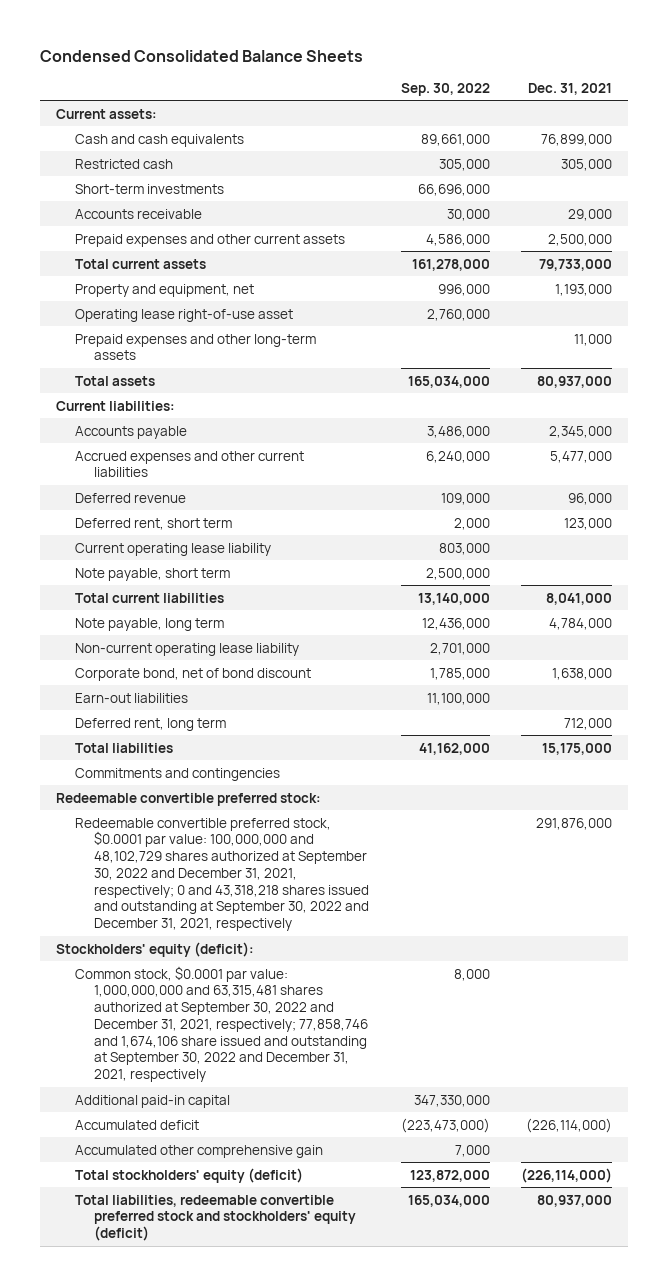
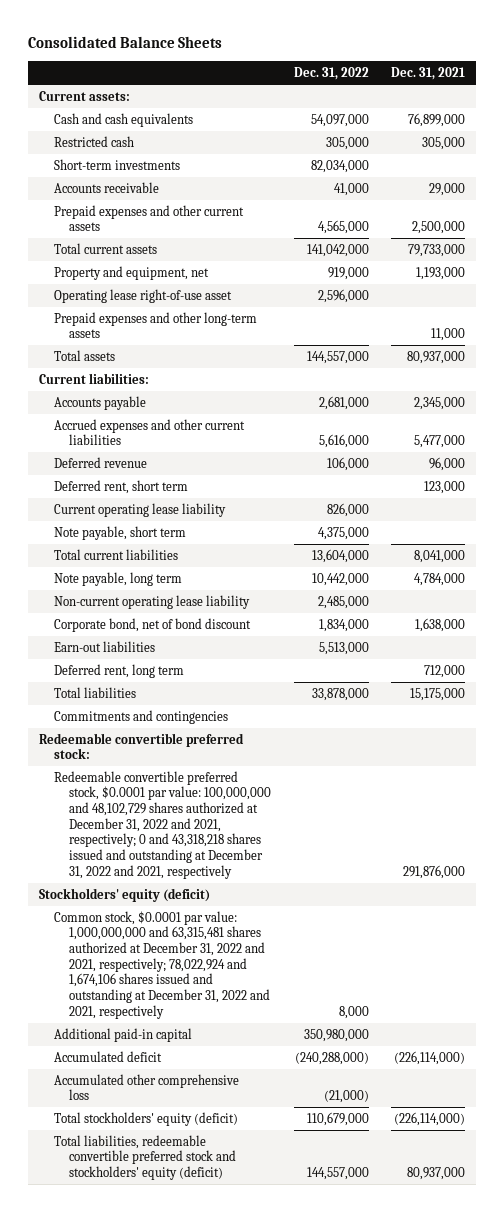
[40,49,364,62] Condensed Consolidated Balance Sheets -> [27,36,222,49] Consolidated Balance Sheets
[400,82,490,96] Sep. 30, 2022 -> none
none -> [293,67,369,81] Dec. 31, 2022
[75,817,369,932] Redeemable convertible preferred stock, $0.0001 par value: 100,000,000 and 48,102,729 shares authorized at September 30, 2022 and December 31, 2021, respectively; 0 and 43,318,218 shares issued and outstanding at September 30, 2022 and December 31, 2021, respectively -> [54,770,272,879] Redeemable convertible preferred stock, $0.0001 par value: 100,000,000 and 48,102,729 shares authorized at December 31, 2022 and 2021, respectively; 0 and 43,318,218 shares issued and outstanding at December 31, 2022 and 2021, respectively
[56,941,255,957] Stockholders' equity (deficit): -> [38,887,210,902] Stockholders' equity (deficit)
[75,965,368,1083] Common stock, $0.0001 par value: 1,000,000,000 and 63,315,481 shares authorized at September 30, 2022 and December 31, 2021, respectively; 77,858,746 and 1,674,106 share issued and outstanding at September 30, 2022 and December 31, 2021, respectively -> [54,910,271,1019] Common stock, $0.0001 par value: 1,000,000,000 and 63,315,481 shares authorized at December 31, 2022 and 2021, respectively; 78,022,924 and 1,674,106 shares issued and outstanding at December 31, 2022 and 2021, respectively
[75,1144,324,1158] Accumulated other comprehensive gain -> [54,1073,240,1101] Accumulated other comprehensive loss

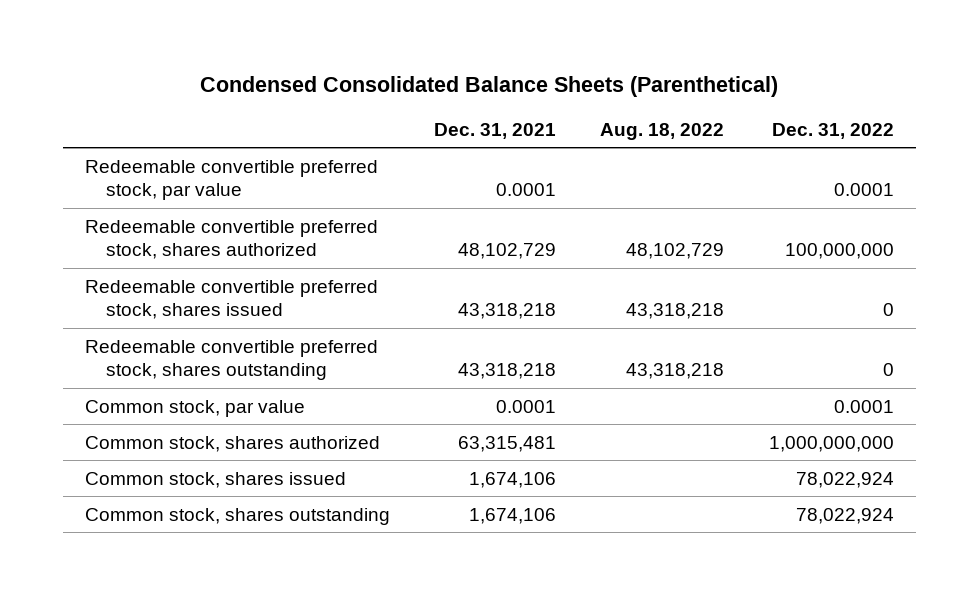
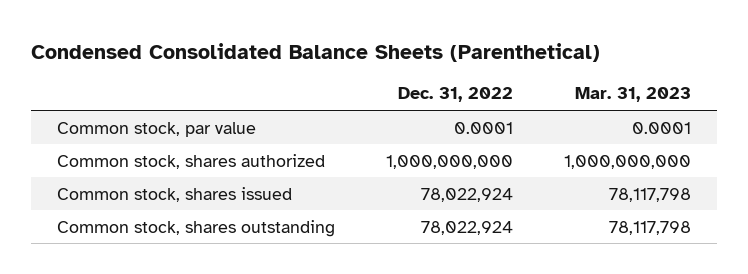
[434,122,557,139] Dec. 31, 2021 -> none
[600,122,725,140] Aug. 18, 2022 -> none
none -> [575,87,692,103] Mar. 31, 2023
[84,159,378,201] Redeemable convertible preferred stock, par value -> none
[84,219,378,260] Redeemable convertible preferred stock, shares authorized -> none
[84,279,378,320] Redeemable convertible preferred stock, shares issued -> none
[84,339,378,381] Redeemable convertible preferred stock, shares outstanding -> none

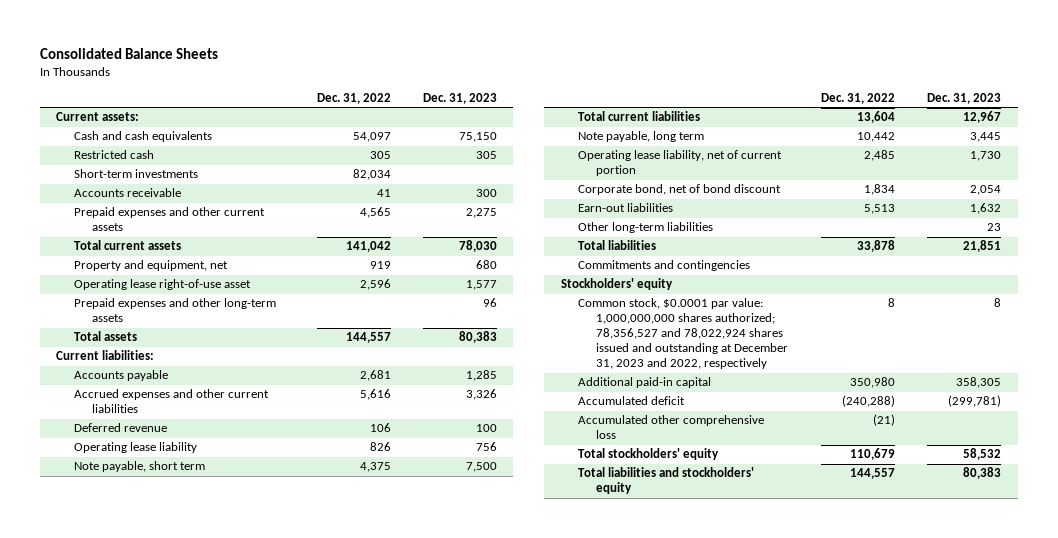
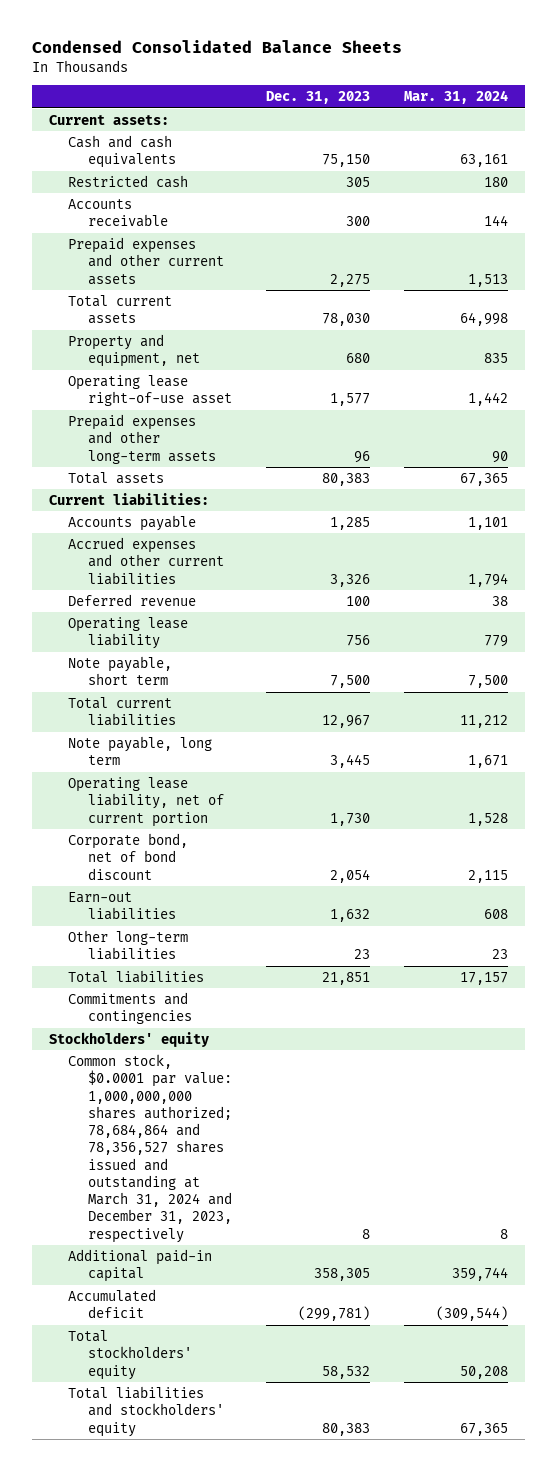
[39,48,218,60] Consolidated Balance Sheets -> [31,40,402,54] Condensed Consolidated Balance Sheets
[316,92,391,104] Dec. 31, 2022 -> none
none -> [404,90,509,105] Mar. 31, 2024
[74,169,199,179] Short-term investments -> none
[578,298,789,370] Common stock, $0.0001 par value: 1,000,000,000 shares authorized; 78,356,527 and 78,022,924 shares issued and outstanding at December 31, 2023 and 2022, respectively -> [68,1054,233,1243] Common stock, $0.0001 par value: 1,000,000,000 shares authorized; 78,684,864 and 78,356,527 shares issued and outstanding at March 31, 2024 and December 31, 2023, respectively
[578,415,765,440] Accumulated other comprehensive loss -> none

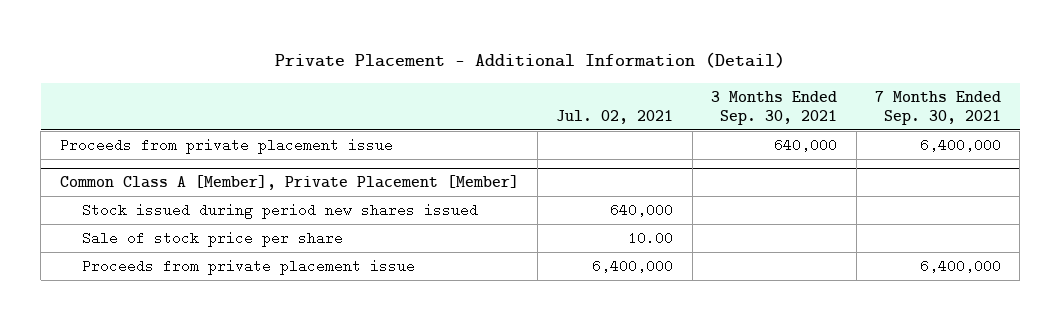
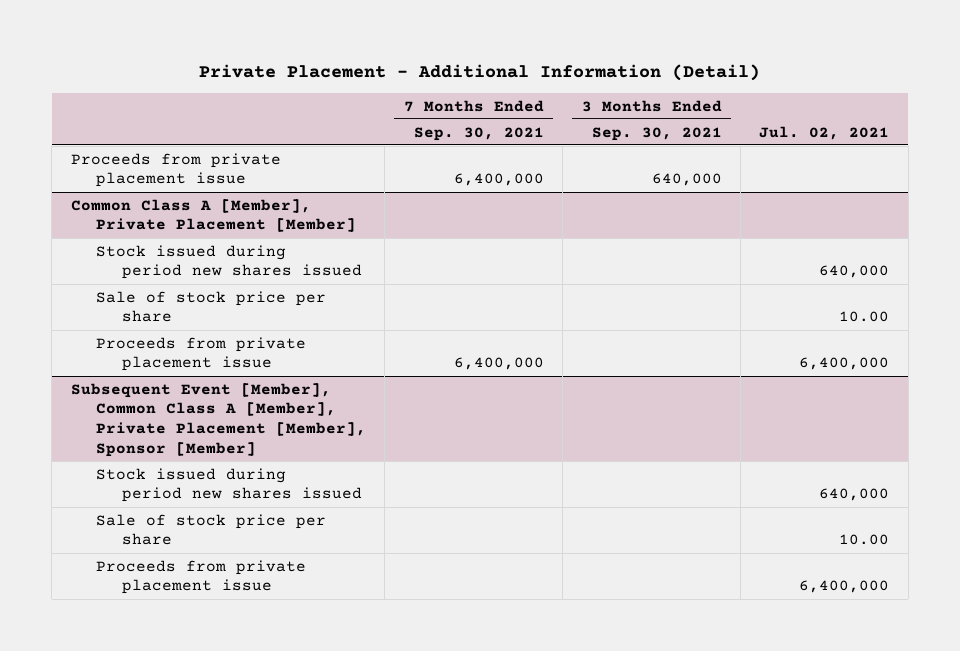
none -> [70,382,367,458] Subsequent Event [Member], Common Class A [Member], Private Placement [Member], Sponsor [Member]
none -> [96,467,362,503] Stock issued during period new shares issued
none -> [96,513,327,546] Sale of stock price per share
none -> [96,559,307,595] Proceeds from private placement issue

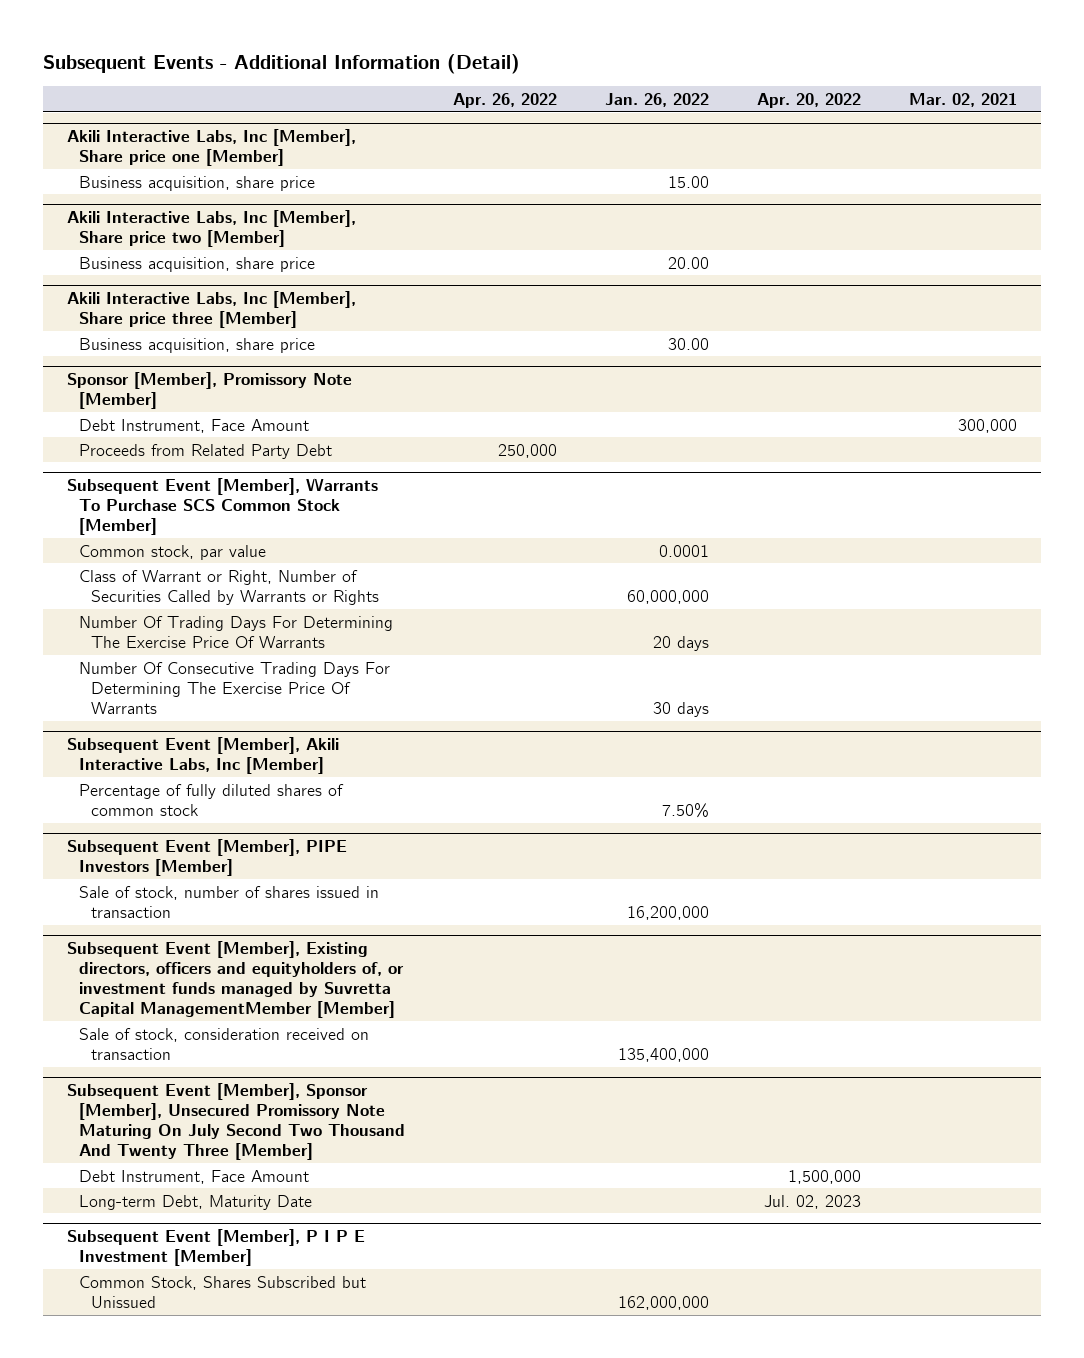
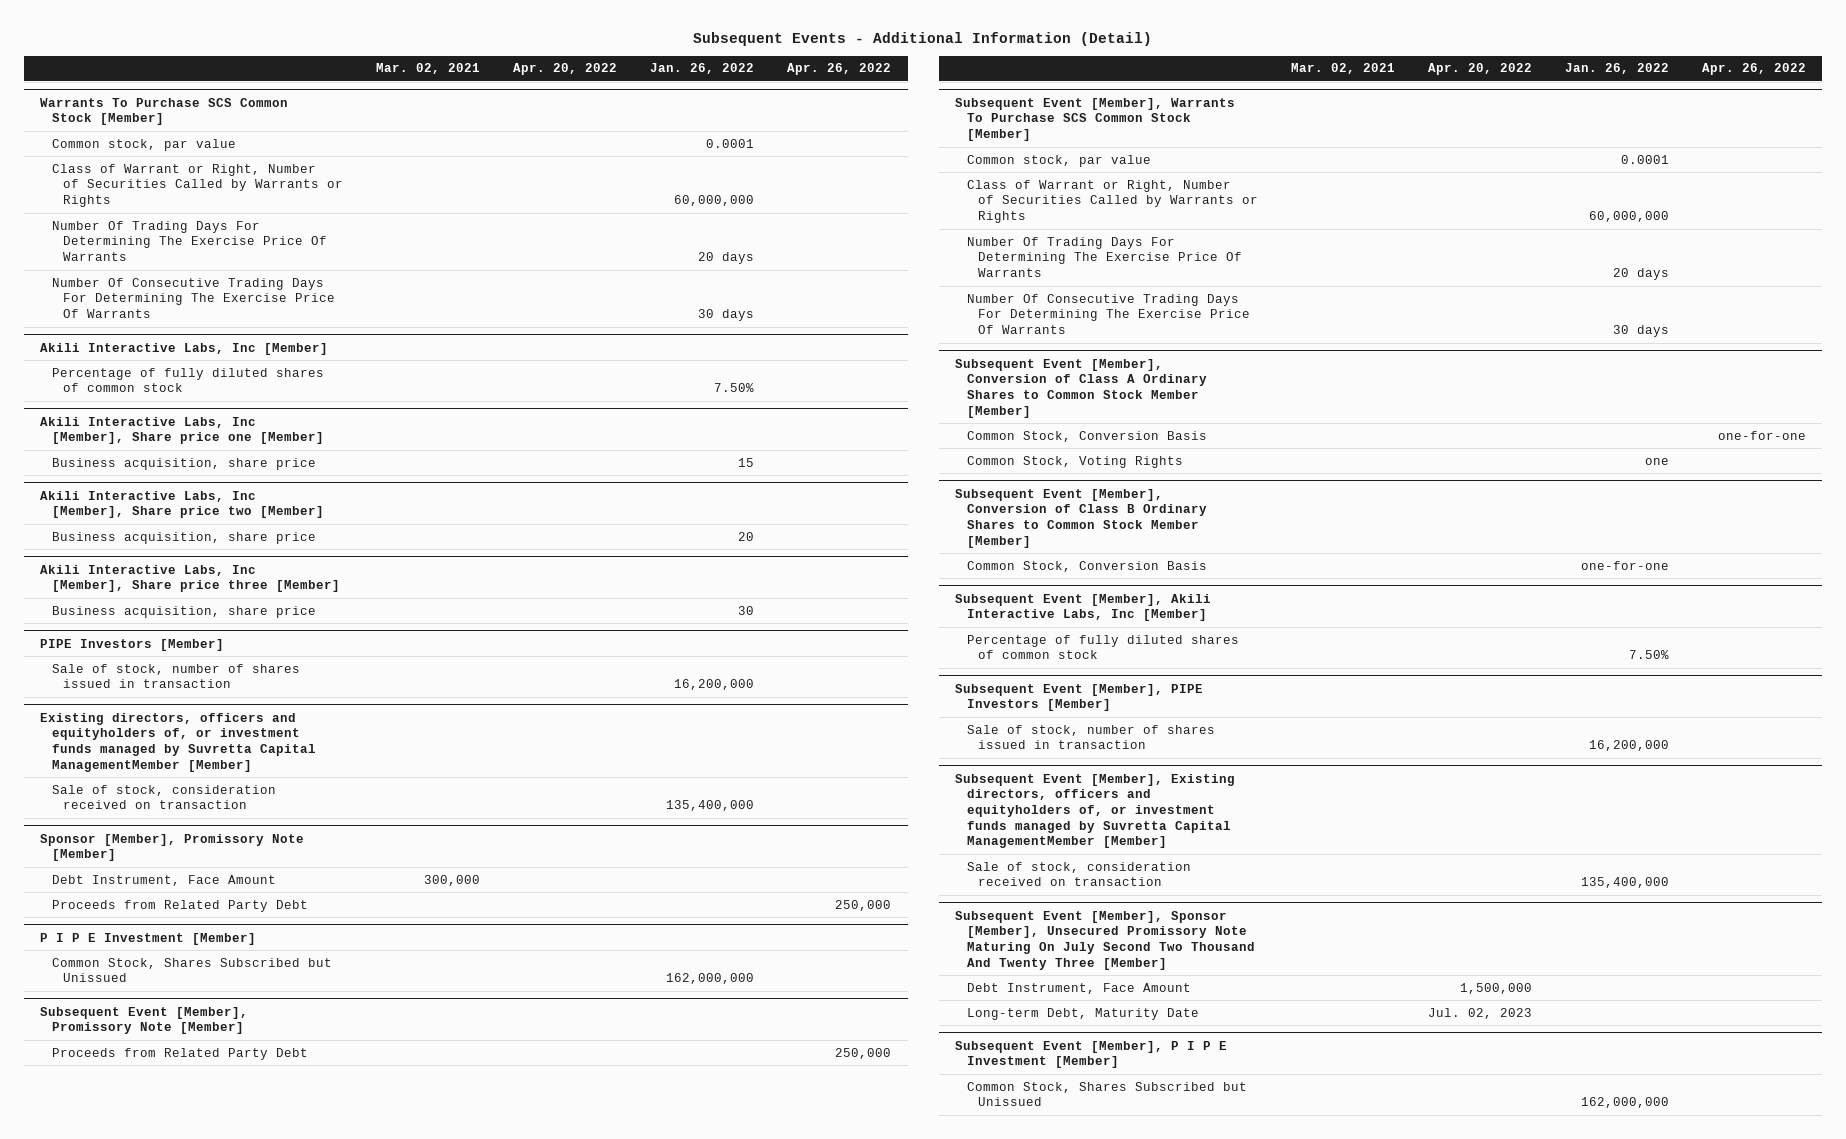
none -> [40,97,289,126] Warrants To Purchase SCS Common Stock [Member]
none -> [51,138,236,151] Common stock, par value
none -> [51,163,343,208] Class of Warrant or Right, Number of Securities Called by Warrants or Rights
none -> [51,220,327,262] Number Of Trading Days For Determining The Exercise Price Of Warrants
none -> [51,277,335,319] Number Of Consecutive Trading Days For Determining The Exercise Price Of Warrants
none -> [40,342,329,355] Akili Interactive Labs, Inc [Member]
none -> [51,367,324,393] Percentage of fully diluted shares of common stock
[667,175,709,188] 15.00 -> [737,457,754,467] 15
[667,256,709,269] 20.00 -> [737,531,754,541] 20
[667,337,709,350] 30.00 -> [737,605,754,615] 30
none -> [40,638,225,651] PIPE Investors [Member]
none -> [51,663,300,689] Sale of stock, number of shares issued in transaction
none -> [40,712,316,772] Existing directors, officers and equityholders of, or investment funds managed by Suvretta Capital ManagementMember [Member]
none -> [51,784,276,810] Sale of stock, consideration received on transaction
none -> [40,932,257,945] P I P E Investment [Member]
none -> [51,957,332,983] Common Stock, Shares Subscribed but Unissued
none -> [40,1006,249,1035] Subsequent Event [Member], Promissory Note [Member]
none -> [51,1047,308,1060] Proceeds from Related Party Debt
none -> [955,358,1207,418] Subsequent Event [Member], Conversion of Class A Ordinary Shares to Common Stock Member [Member]
none -> [966,430,1207,442] Common Stock, Conversion Basis
none -> [966,455,1183,468] Common Stock, Voting Rights
none -> [955,488,1207,548] Subsequent Event [Member], Conversion of Class B Ordinary Shares to Common Stock Member [Member]
none -> [966,560,1207,572] Common Stock, Conversion Basis

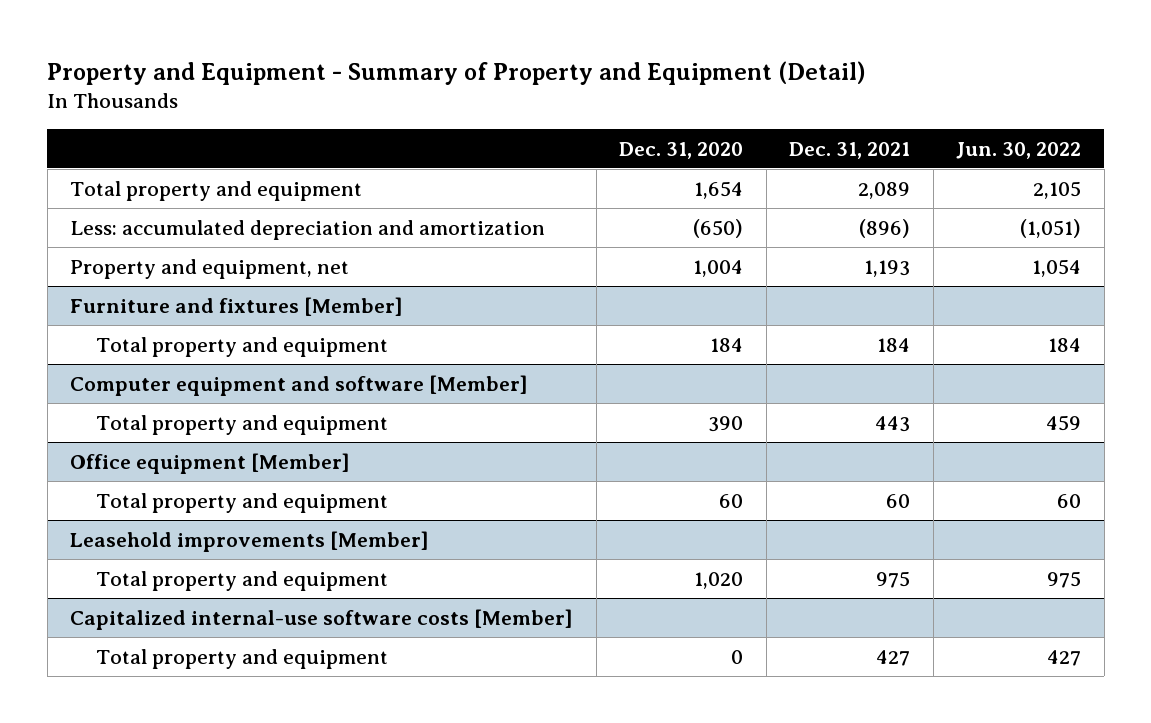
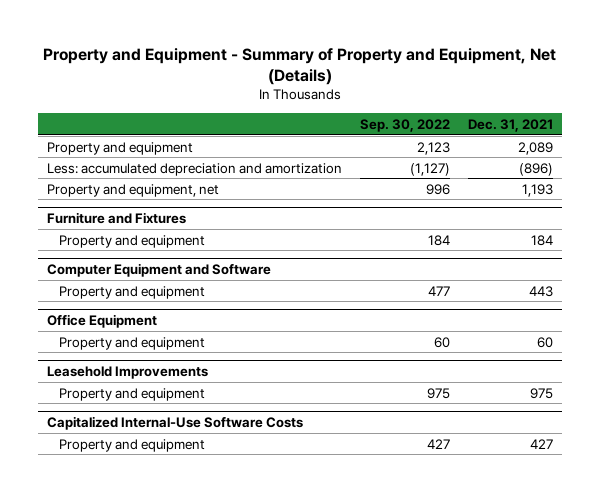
[47,60,867,85] Property and Equipment - Summary of Property and Equipment (Detail) -> [42,47,556,85] Property and Equipment - Summary of Property and Equipment, Net (Details)
[619,141,744,159] Dec. 31, 2020 -> none
[956,141,1082,159] Jun. 30, 2022 -> none
none -> [359,118,450,132] Sep. 30, 2022
[70,180,363,201] Total property and equipment -> [47,141,194,155] Property and equipment
[70,296,404,316] Furniture and fixtures [Member] -> [47,212,187,225] Furniture and Fixtures
[96,336,389,357] Total property and equipment -> [58,234,205,248] Property and equipment
[70,374,529,396] Computer equipment and software [Member] -> [47,263,272,278] Computer Equipment and Software
[96,414,389,435] Total property and equipment -> [58,285,205,299] Property and equipment
[70,452,351,474] Office equipment [Member] -> [47,314,158,329] Office Equipment
[96,492,389,513] Total property and equipment -> [58,336,205,350] Property and equipment
[70,530,430,552] Leasehold improvements [Member] -> [47,366,209,380] Leasehold Improvements
[96,570,389,591] Total property and equipment -> [58,387,205,401] Property and equipment
[70,608,574,630] Capitalized internal-use software costs [Member] -> [47,416,304,431] Capitalized Internal-Use Software Costs
[96,648,389,669] Total property and equipment -> [58,438,205,452] Property and equipment

